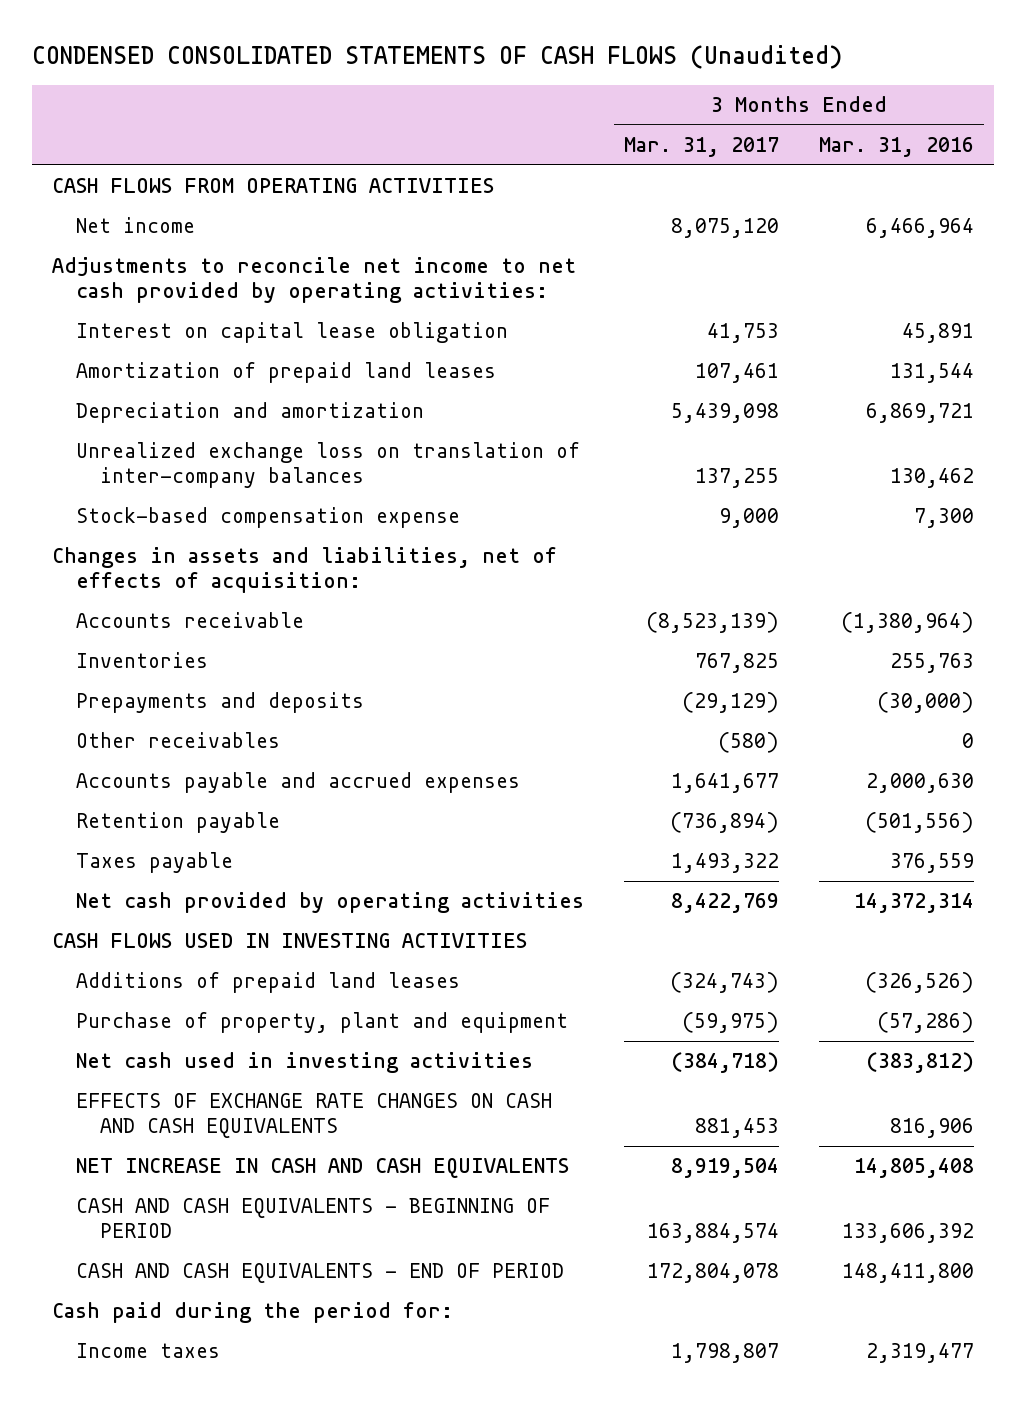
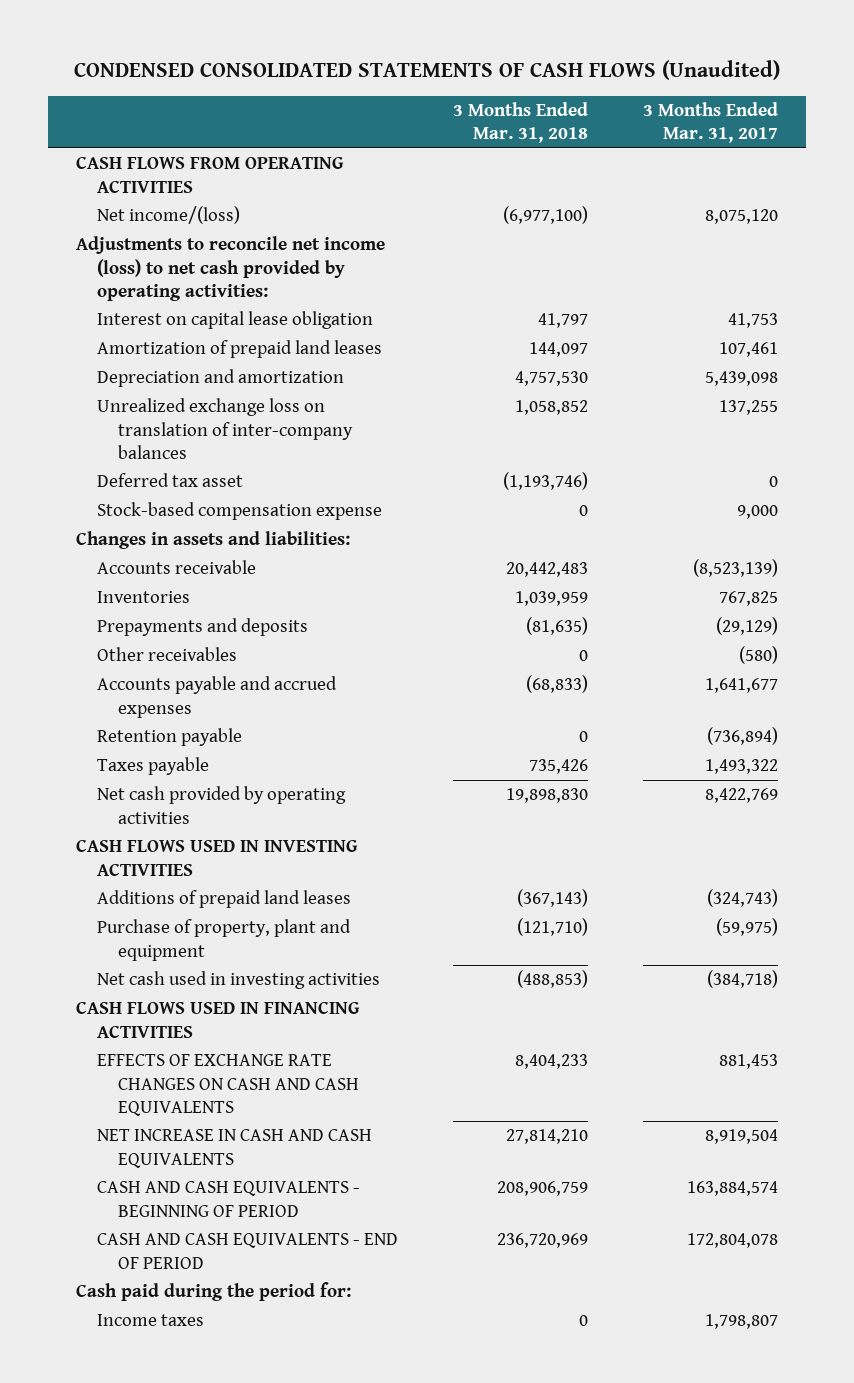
[818,136,974,157] Mar. 31, 2016 -> none
none -> [452,101,588,144] 3 Months Ended Mar. 31, 2018
[76,217,196,234] Net income -> [96,206,240,225] Net income/(loss)
[51,257,576,304] Adjustments to reconcile net income to net cash provided by operating activities: -> [75,236,385,301] Adjustments to reconcile net income (loss) to net cash provided by operating activities:
none -> [96,473,243,488] Deferred tax asset
[51,547,557,594] Changes in assets and liabilities, net of effects of acquisition: -> [75,531,350,550] Changes in assets and liabilities:
none -> [75,1001,360,1038] CASH FLOWS USED IN FINANCING ACTIVITIES

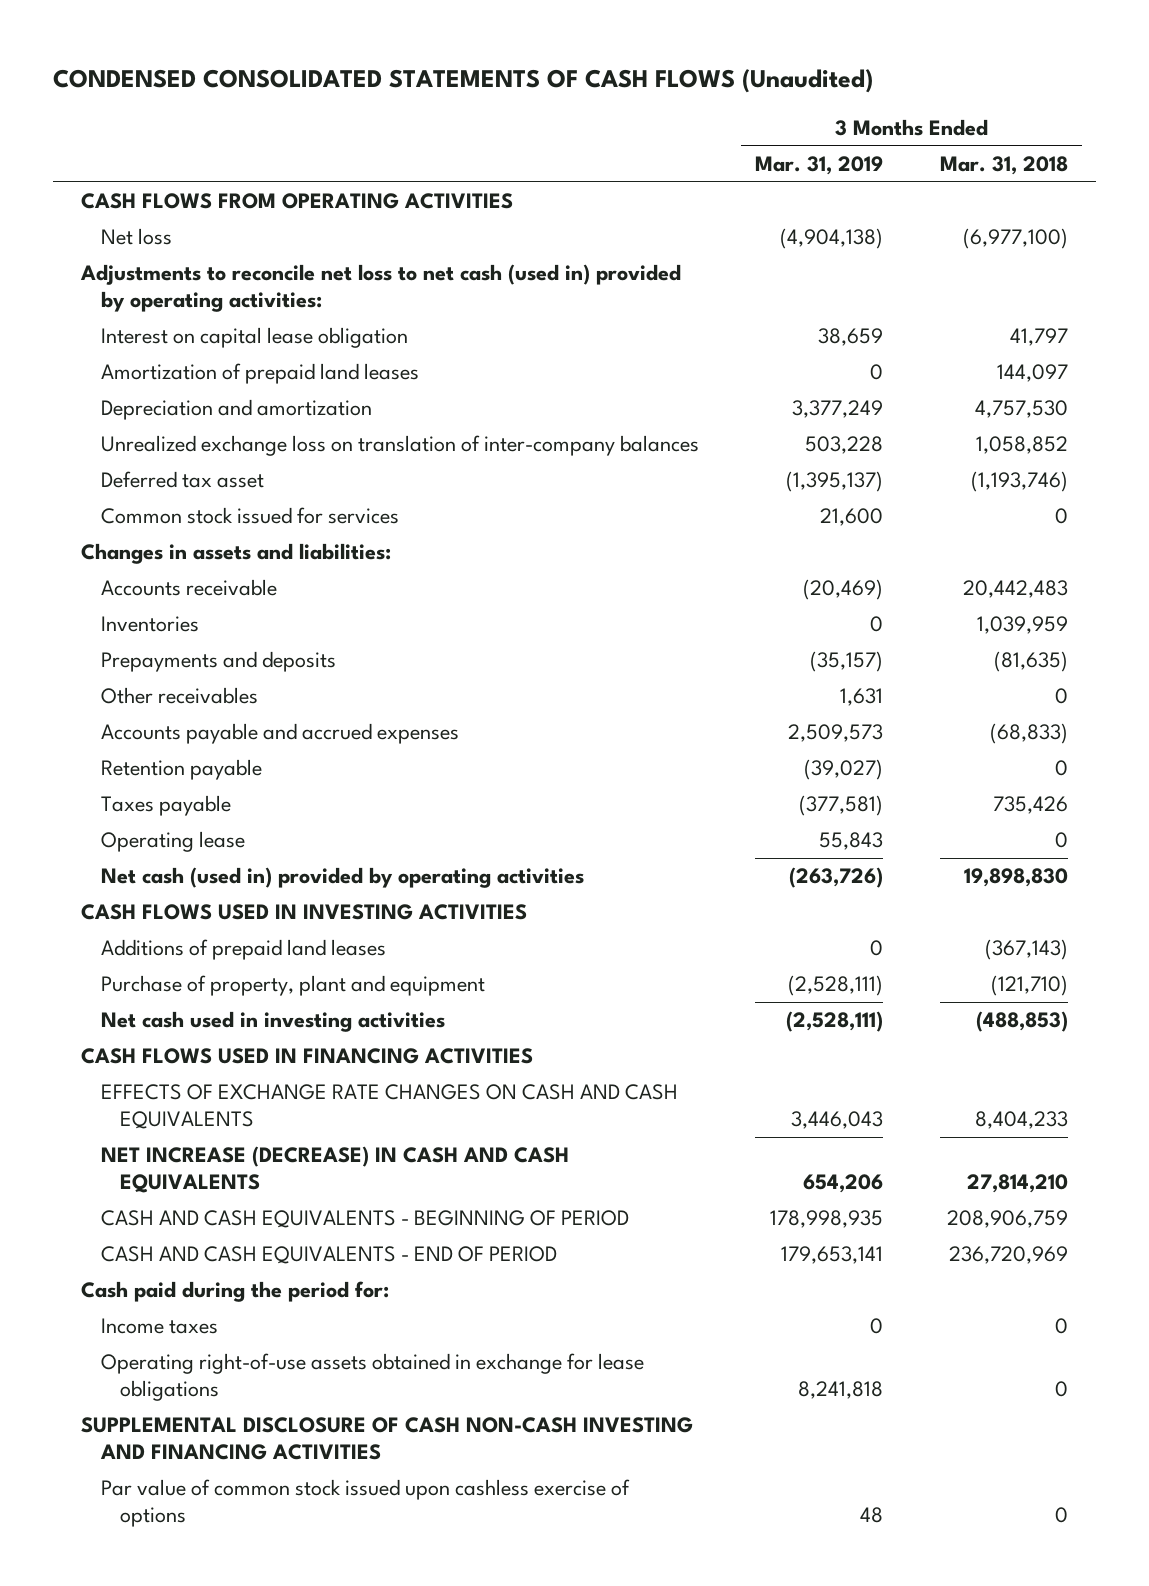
[643,101,779,144] 3 Months Ended Mar. 31, 2017 -> none
none -> [755,155,884,175] Mar. 31, 2019
[96,206,240,225] Net income/(loss) -> [100,228,172,246] Net loss
[75,236,385,301] Adjustments to reconcile net income (loss) to net cash provided by operating activities: -> [80,264,682,312] Adjustments to reconcile net loss to net cash (used in) provided by operating activities:
[96,502,382,521] Stock-based compensation expense -> none
none -> [100,507,399,525] Common stock issued for services
none -> [100,831,245,853] Operating lease
[96,786,346,824] Net cash provided by operating activities -> [100,867,584,889] Net cash (used in) provided by operating activities
[96,1129,372,1168] NET INCREASE IN CASH AND CASH EQUIVALENTS -> [100,1146,569,1193] NET INCREASE (DECREASE) IN CASH AND CASH EQUIVALENTS
none -> [100,1353,644,1401] Operating right-of-use assets obtained in exchange for lease obligations
none -> [81,1417,694,1460] SUPPLEMENTAL DISCLOSURE OF CASH NON-CASH INVESTING AND FINANCING ACTIVITIES
none -> [100,1479,630,1527] Par value of common stock issued upon cashless exercise of options

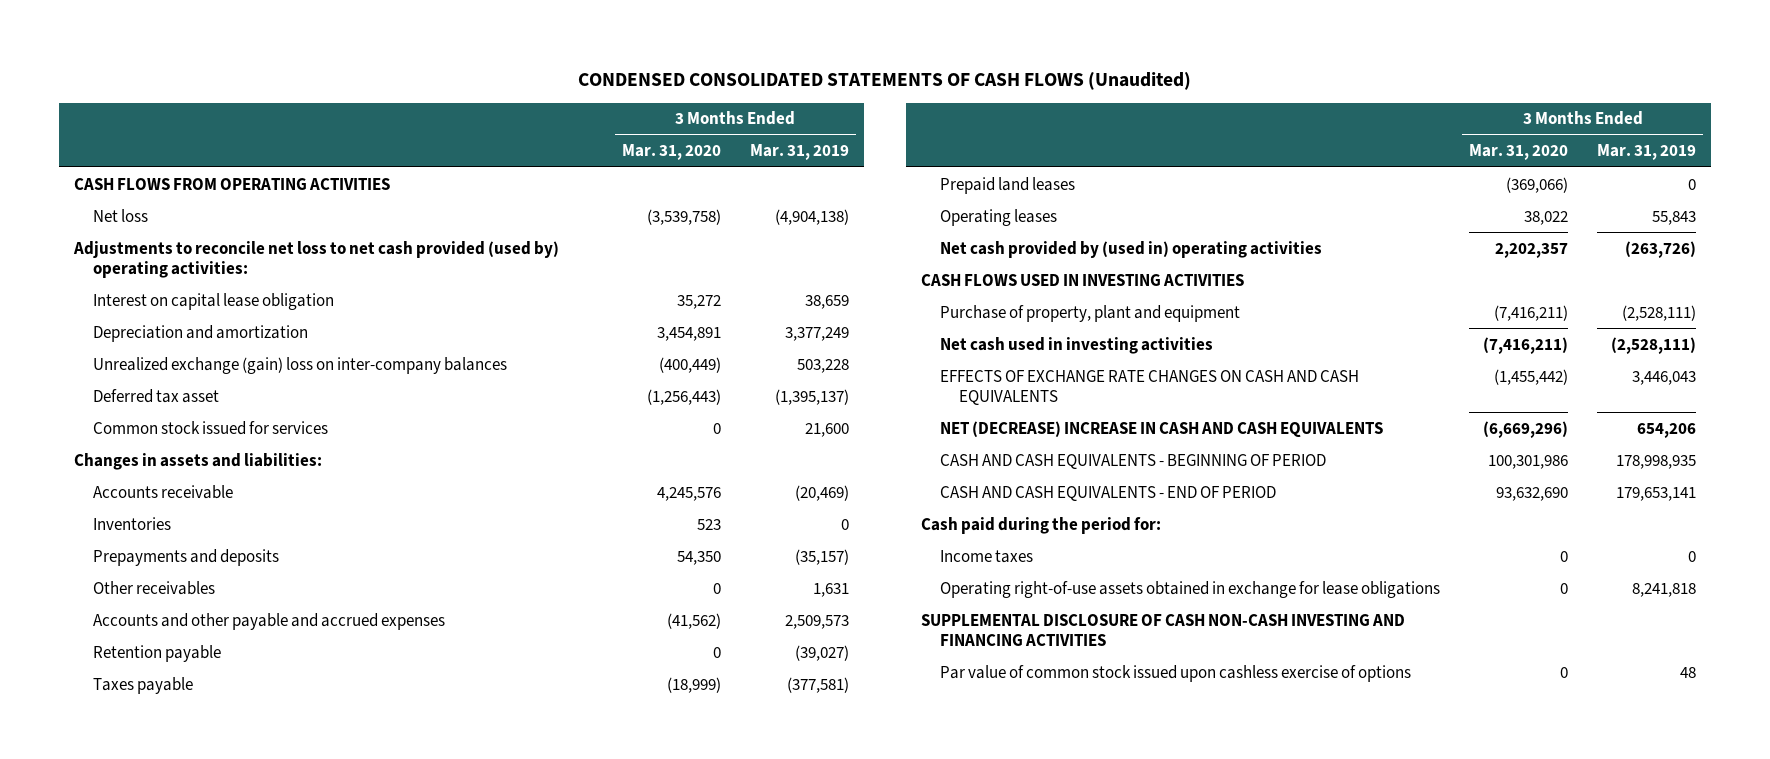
[939,155,1068,175] Mar. 31, 2018 -> none
none -> [621,144,721,161] Mar. 31, 2020
[80,264,682,312] Adjustments to reconcile net loss to net cash (used in) provided by operating activities: -> [72,240,559,278] Adjustments to reconcile net loss to net cash provided (used by) operating activities:
[100,363,419,385] Amortization of prepaid land leases -> none
[100,435,699,457] Unrealized exchange loss on translation of inter-company balances -> [92,356,507,374] Unrealized exchange (gain) loss on inter-company balances
[100,723,459,745] Accounts payable and accrued expenses -> [92,612,445,630] Accounts and other payable and accrued expenses
none -> [939,176,1075,194] Prepaid land leases
[100,831,245,853] Operating lease -> [939,208,1057,226] Operating leases
[100,867,584,889] Net cash (used in) provided by operating activities -> [939,240,1322,258] Net cash provided by (used in) operating activities
[100,939,386,961] Additions of prepaid land leases -> none
[81,1048,534,1065] CASH FLOWS USED IN FINANCING ACTIVITIES -> none
[100,1146,569,1193] NET INCREASE (DECREASE) IN CASH AND CASH EQUIVALENTS -> [939,420,1383,438] NET (DECREASE) INCREASE IN CASH AND CASH EQUIVALENTS

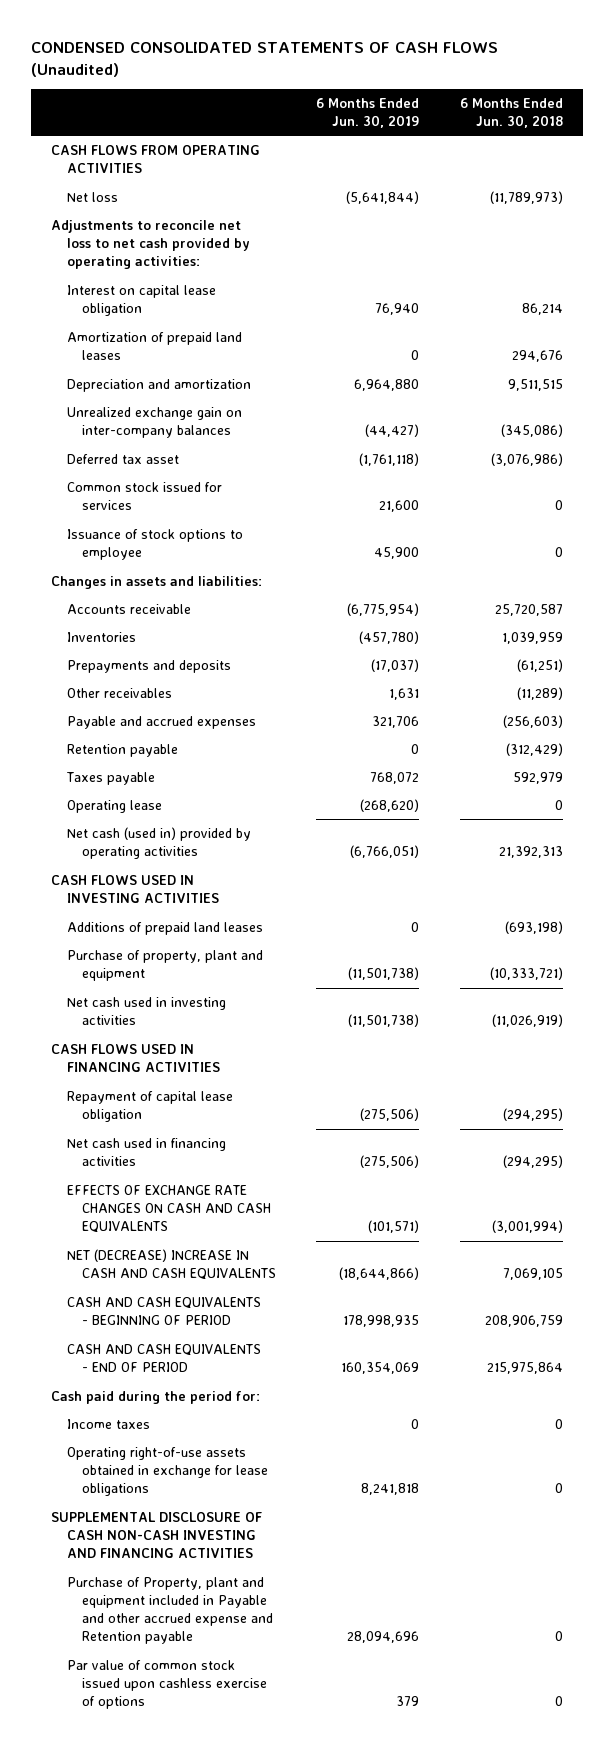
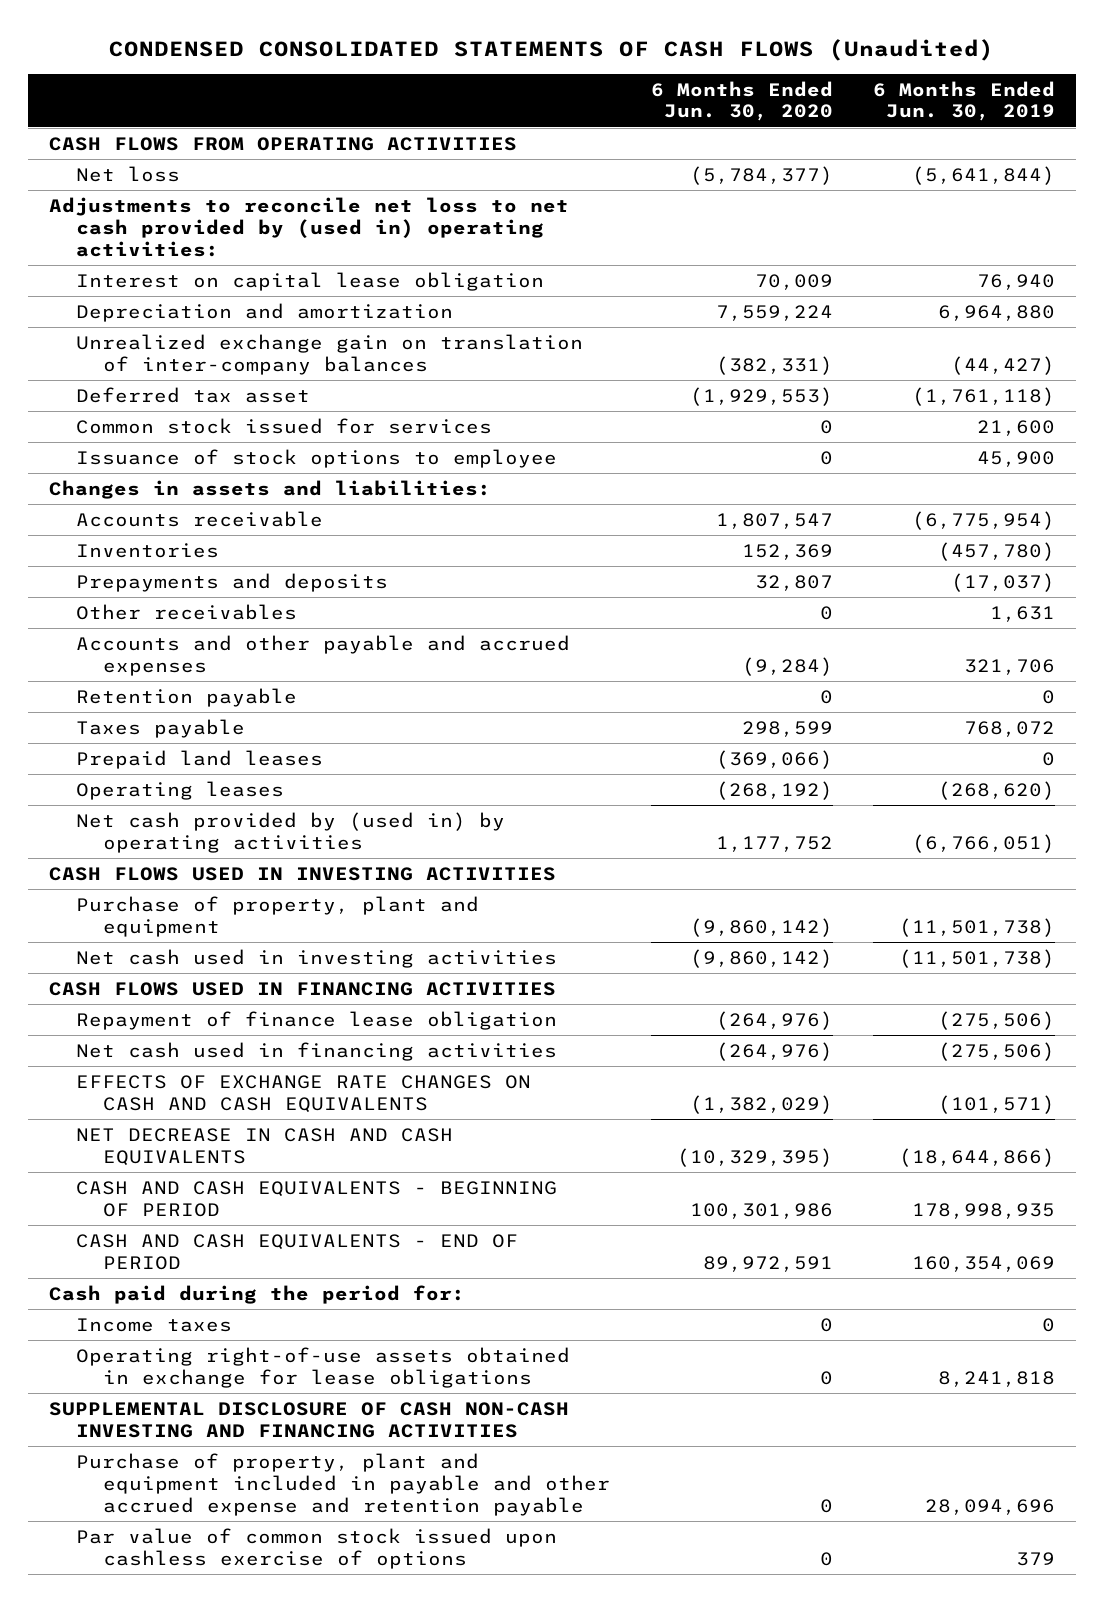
[459,97,563,128] 6 Months Ended Jun. 30, 2018 -> none
none -> [650,80,833,122] 6 Months Ended Jun. 30, 2020
[50,220,250,270] Adjustments to reconcile net loss to net cash provided by operating activities: -> [48,196,569,257] Adjustments to reconcile net loss to net cash provided by (used in) operating activities:
[66,332,242,361] Amortization of prepaid land leases -> none
[66,407,242,439] Unrealized exchange gain on inter-company balances -> [75,333,583,375] Unrealized exchange gain on translation of inter-company balances
[66,716,256,730] Payable and accrued expenses -> [75,634,570,676] Accounts and other payable and accrued expenses
none -> [75,749,323,769] Prepaid land leases
[66,800,162,814] Operating lease -> [75,780,284,800] Operating leases
[66,827,251,860] Net cash (used in) provided by operating activities -> [75,811,505,853] Net cash provided by (used in) by operating activities
[66,922,263,936] Additions of prepaid land leases -> none
[66,1091,233,1123] Repayment of capital lease obligation -> [75,1010,557,1030] Repayment of finance lease obligation
[66,1249,277,1281] NET (DECREASE) INCREASE IN CASH AND CASH EQUIVALENTS -> [75,1127,453,1166] NET DECREASE IN CASH AND CASH EQUIVALENTS
[66,1577,274,1645] Purchase of Property, plant and equipment included in Payable and other accrued expense and Retention payable -> [75,1452,610,1516] Purchase of property, plant and equipment included in payable and other accrued expense and retention payable

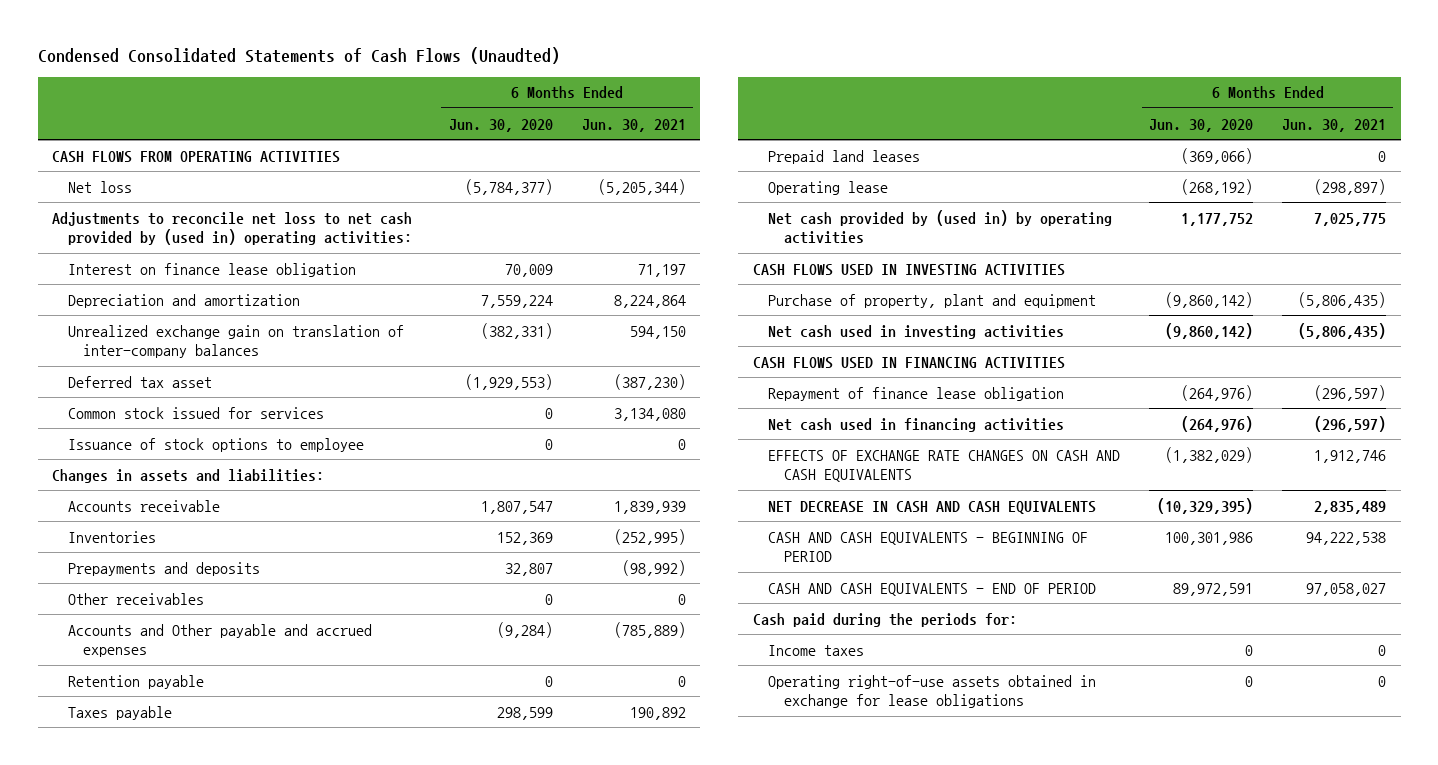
[109,38,995,61] CONDENSED CONSOLIDATED STATEMENTS OF CASH FLOWS (Unaudited) -> [37,47,560,65] Condensed Consolidated Statements of Cash Flows (Unaudted)
[873,80,1056,122] 6 Months Ended Jun. 30, 2019 -> none
none -> [581,118,686,132] Jun. 30, 2021
[75,271,544,291] Interest on capital lease obligation -> [67,262,356,277] Interest on finance lease obligation
[75,634,570,676] Accounts and other payable and accrued expenses -> [67,623,372,657] Accounts and Other payable and accrued expenses
[75,780,284,800] Operating leases -> [768,180,889,195] Operating lease
[48,1284,465,1304] Cash paid during the period for: -> [752,612,1017,627] Cash paid during the periods for:
[48,1401,569,1438] SUPPLEMENTAL DISCLOSURE OF CASH NON-CASH INVESTING AND FINANCING ACTIVITIES -> none
[75,1452,610,1516] Purchase of property, plant and equipment included in payable and other accrued expense and retention payable -> none
[75,1527,557,1569] Par value of common stock issued upon cashless exercise of options -> none

